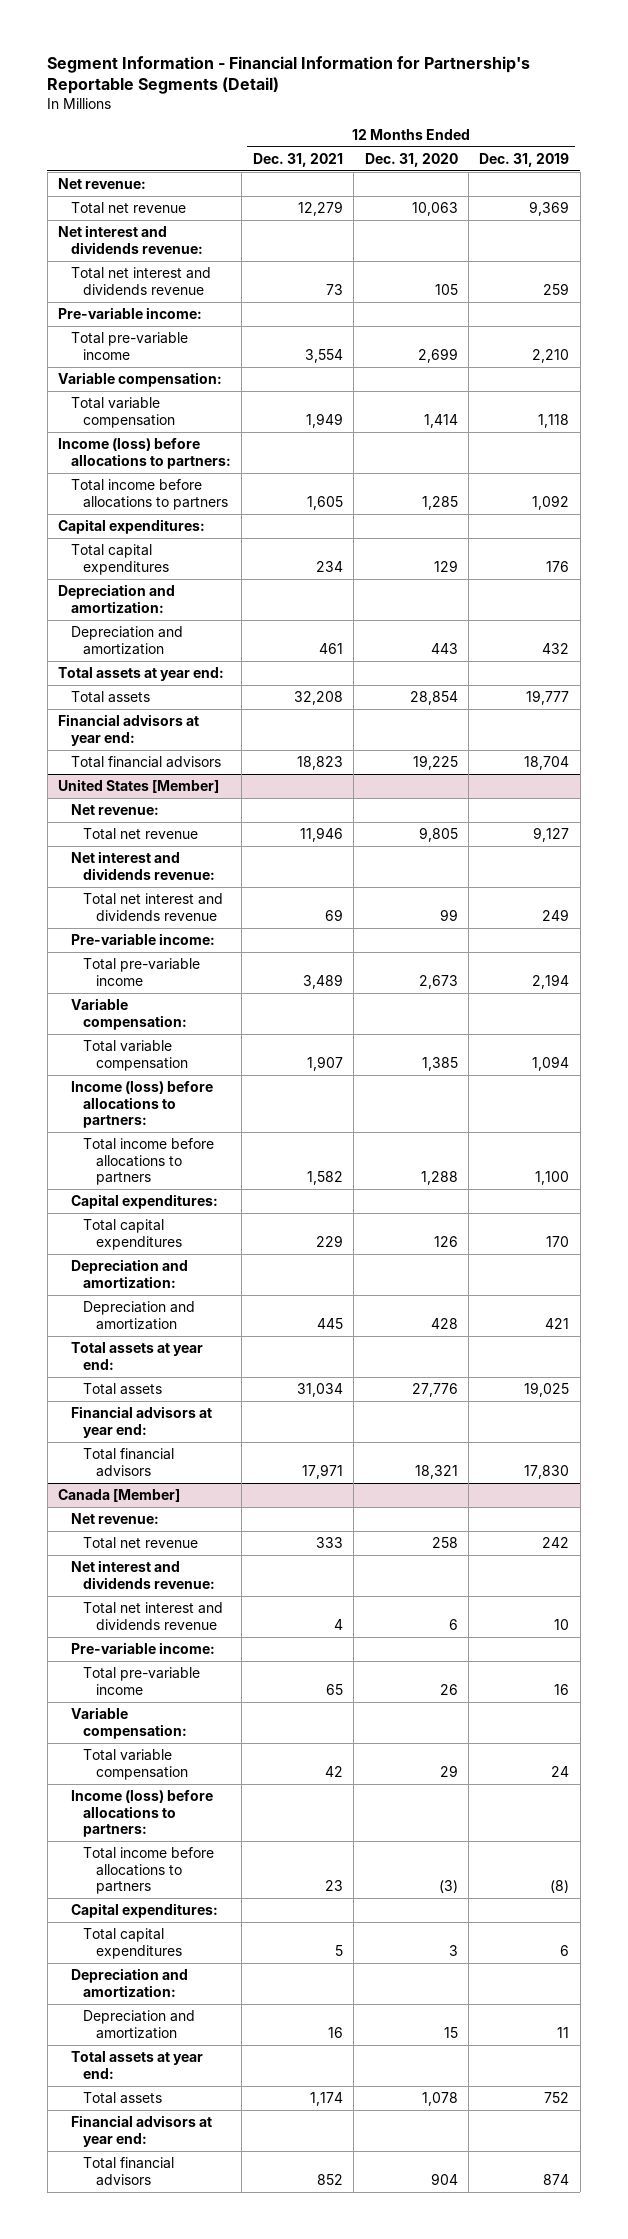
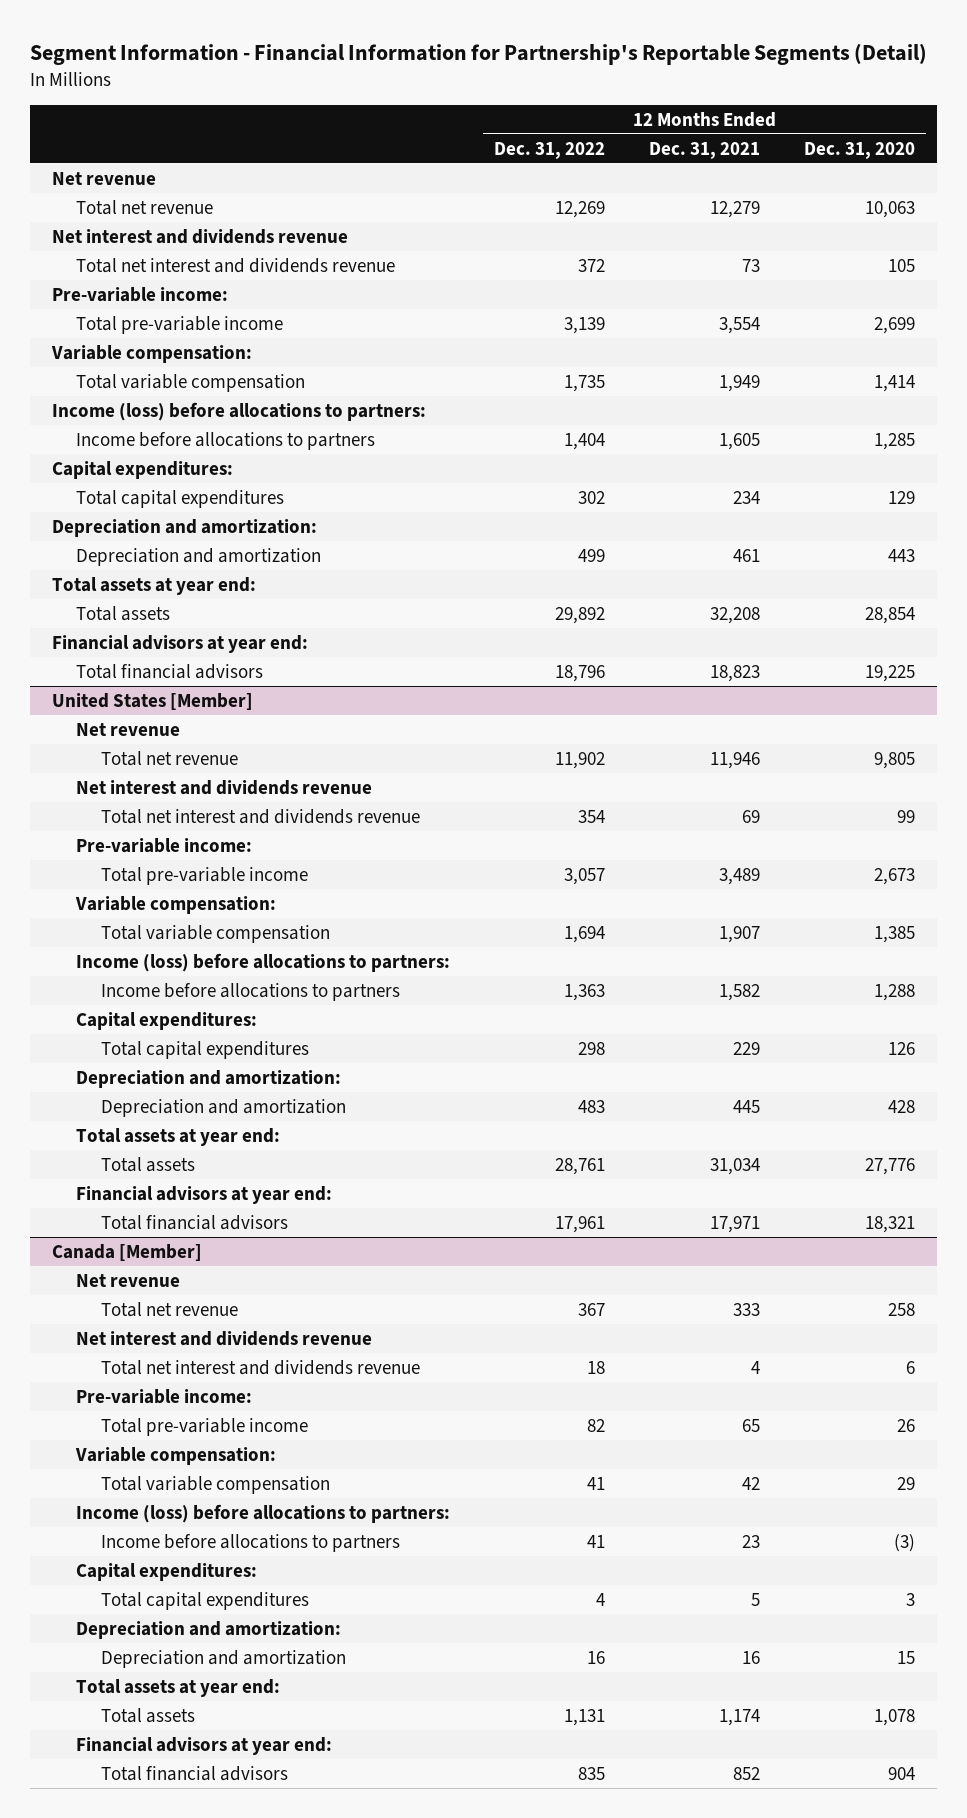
[479,152,570,167] Dec. 31, 2019 -> none
none -> [494,141,606,159] Dec. 31, 2022
[58,178,147,190] Net revenue: -> [51,171,156,185] Net revenue
[58,225,203,254] Net interest and dividends revenue: -> [51,228,348,244] Net interest and dividends revenue
[70,479,229,510] Total income before allocations to partners -> [76,431,376,450] Income before allocations to partners
[70,804,159,816] Net revenue: -> [76,722,181,736] Net revenue
[70,851,216,880] Net interest and dividends revenue: -> [76,779,373,795] Net interest and dividends revenue
[83,1138,215,1186] Total income before allocations to partners -> [100,982,400,1001] Income before allocations to partners
[70,1513,159,1525] Net revenue: -> [76,1273,181,1287] Net revenue
[70,1560,216,1589] Net interest and dividends revenue: -> [76,1330,373,1346] Net interest and dividends revenue
[83,1847,215,1895] Total income before allocations to partners -> [100,1533,400,1552] Income before allocations to partners

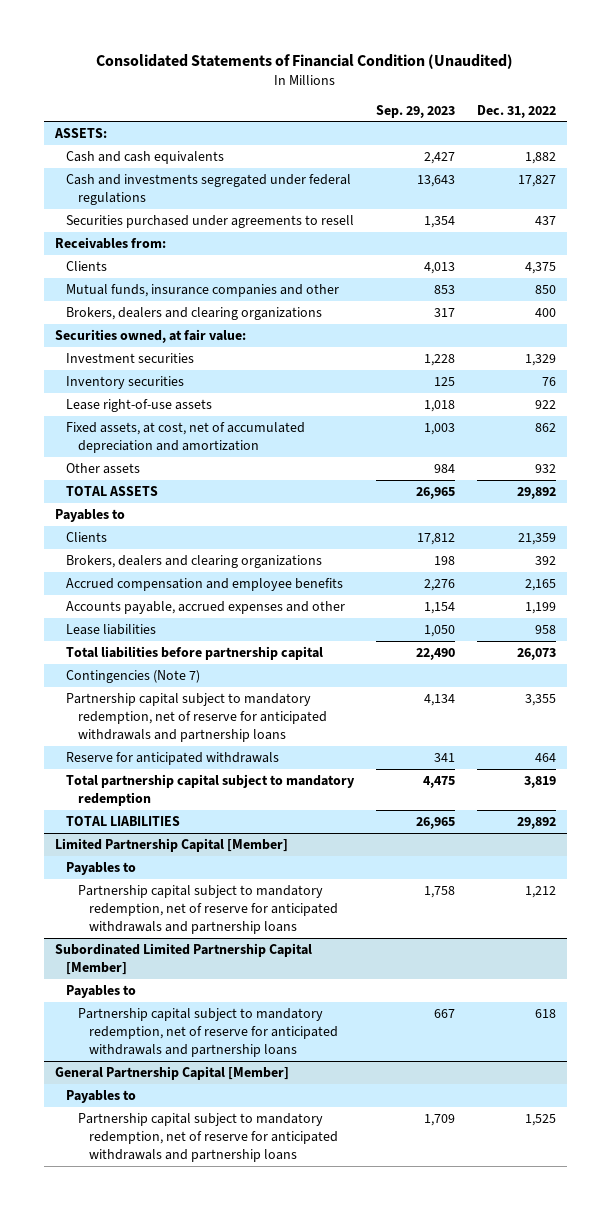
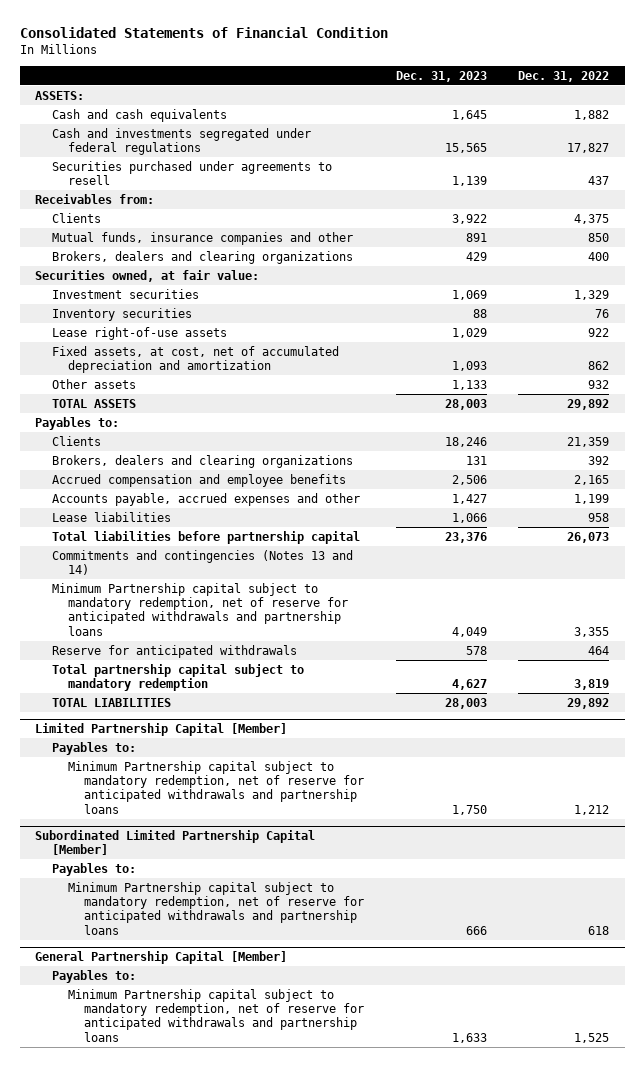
[96,53,514,69] Consolidated Statements of Financial Condition (Unaudited) -> [19,27,388,39] Consolidated Statements of Financial Condition
[376,104,456,118] Sep. 29, 2023 -> none
none -> [395,70,487,82] Dec. 31, 2023
[54,509,125,523] Payables to -> [35,416,120,430] Payables to:
[66,670,201,684] Contingencies (Note 7) -> [51,549,353,576] Commitments and contingencies (Notes 13 and 14)
[66,693,327,743] Partnership capital subject to mandatory redemption, net of reserve for anticipated withdrawals and partnership loans -> [51,582,348,636] Minimum Partnership capital subject to mandatory redemption, net of reserve for anticipated withdrawals and partnership loans
[66,862,137,876] Payables to -> [51,741,136,755] Payables to:
[77,885,339,935] Partnership capital subject to mandatory redemption, net of reserve for anticipated withdrawals and partnership loans -> [67,760,365,814] Minimum Partnership capital subject to mandatory redemption, net of reserve for anticipated withdrawals and partnership loans
[66,985,137,999] Payables to -> [51,862,136,876] Payables to:
[77,1008,339,1058] Partnership capital subject to mandatory redemption, net of reserve for anticipated withdrawals and partnership loans -> [67,881,365,935] Minimum Partnership capital subject to mandatory redemption, net of reserve for anticipated withdrawals and partnership loans
[66,1090,137,1104] Payables to -> [51,969,136,983] Payables to:
[77,1113,339,1163] Partnership capital subject to mandatory redemption, net of reserve for anticipated withdrawals and partnership loans -> [67,988,365,1042] Minimum Partnership capital subject to mandatory redemption, net of reserve for anticipated withdrawals and partnership loans

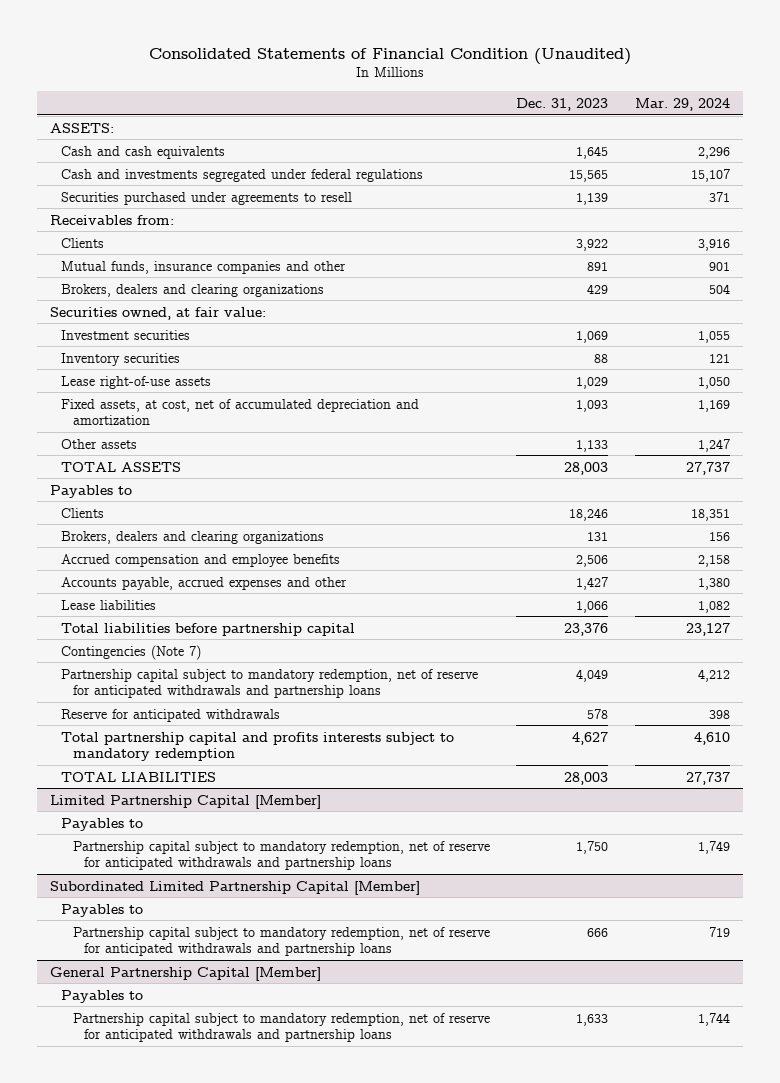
[19,27,388,39] Consolidated Statements of Financial Condition -> [148,47,631,65] Consolidated Statements of Financial Condition (Unaudited)
[518,70,610,82] Dec. 31, 2022 -> none
none -> [634,97,730,111] Mar. 29, 2024
[35,416,120,430] Payables to: -> [50,484,133,498] Payables to
[51,549,353,576] Commitments and contingencies (Notes 13 and 14) -> [61,644,202,660] Contingencies (Note 7)
[51,582,348,636] Minimum Partnership capital subject to mandatory redemption, net of reserve for anticipated withdrawals and partnership loans -> [61,668,479,699] Partnership capital subject to mandatory redemption, net of reserve for anticipated withdrawals and partnership loans
[51,663,304,692] Total partnership capital subject to mandatory redemption -> [61,731,455,762] Total partnership capital and profits interests subject to mandatory redemption
[51,741,136,755] Payables to: -> [61,817,144,831] Payables to
[67,760,365,814] Minimum Partnership capital subject to mandatory redemption, net of reserve for anticipated withdrawals and partnership loans -> [72,840,490,871] Partnership capital subject to mandatory redemption, net of reserve for anticipated withdrawals and partnership loans
[51,862,136,876] Payables to: -> [61,903,144,917] Payables to
[67,881,365,935] Minimum Partnership capital subject to mandatory redemption, net of reserve for anticipated withdrawals and partnership loans -> [72,926,490,957] Partnership capital subject to mandatory redemption, net of reserve for anticipated withdrawals and partnership loans
[51,969,136,983] Payables to: -> [61,989,144,1003] Payables to
[67,988,365,1042] Minimum Partnership capital subject to mandatory redemption, net of reserve for anticipated withdrawals and partnership loans -> [72,1012,490,1043] Partnership capital subject to mandatory redemption, net of reserve for anticipated withdrawals and partnership loans

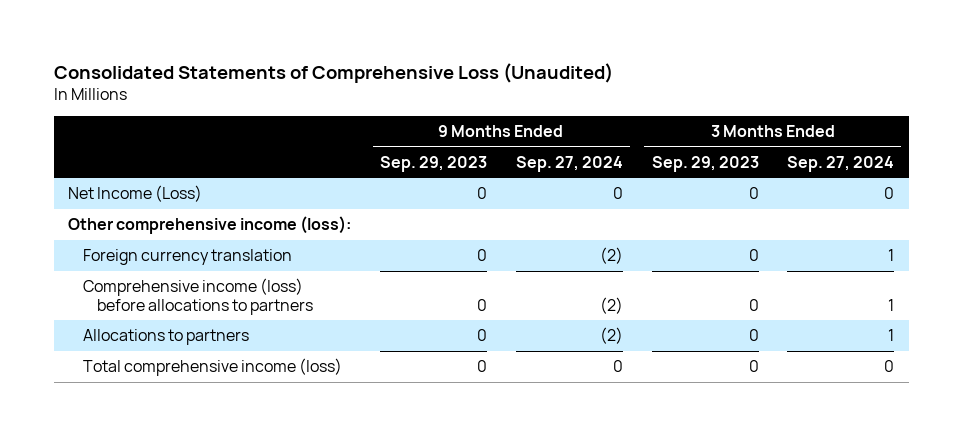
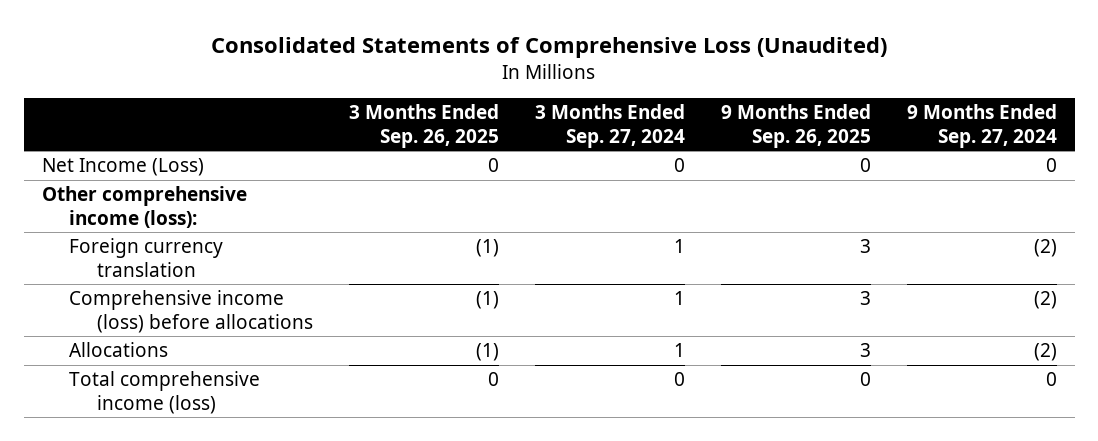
[379,155,487,172] Sep. 29, 2023 -> none
[651,155,759,172] Sep. 29, 2023 -> none
none -> [348,104,499,148] 3 Months Ended Sep. 26, 2025
none -> [720,104,871,148] 9 Months Ended Sep. 26, 2025
[82,329,249,346] Allocations to partners -> none
[82,278,314,315] Comprehensive income (loss) before allocations to partners -> [69,290,314,333] Comprehensive income (loss) before allocations
none -> [69,342,169,358] Allocations

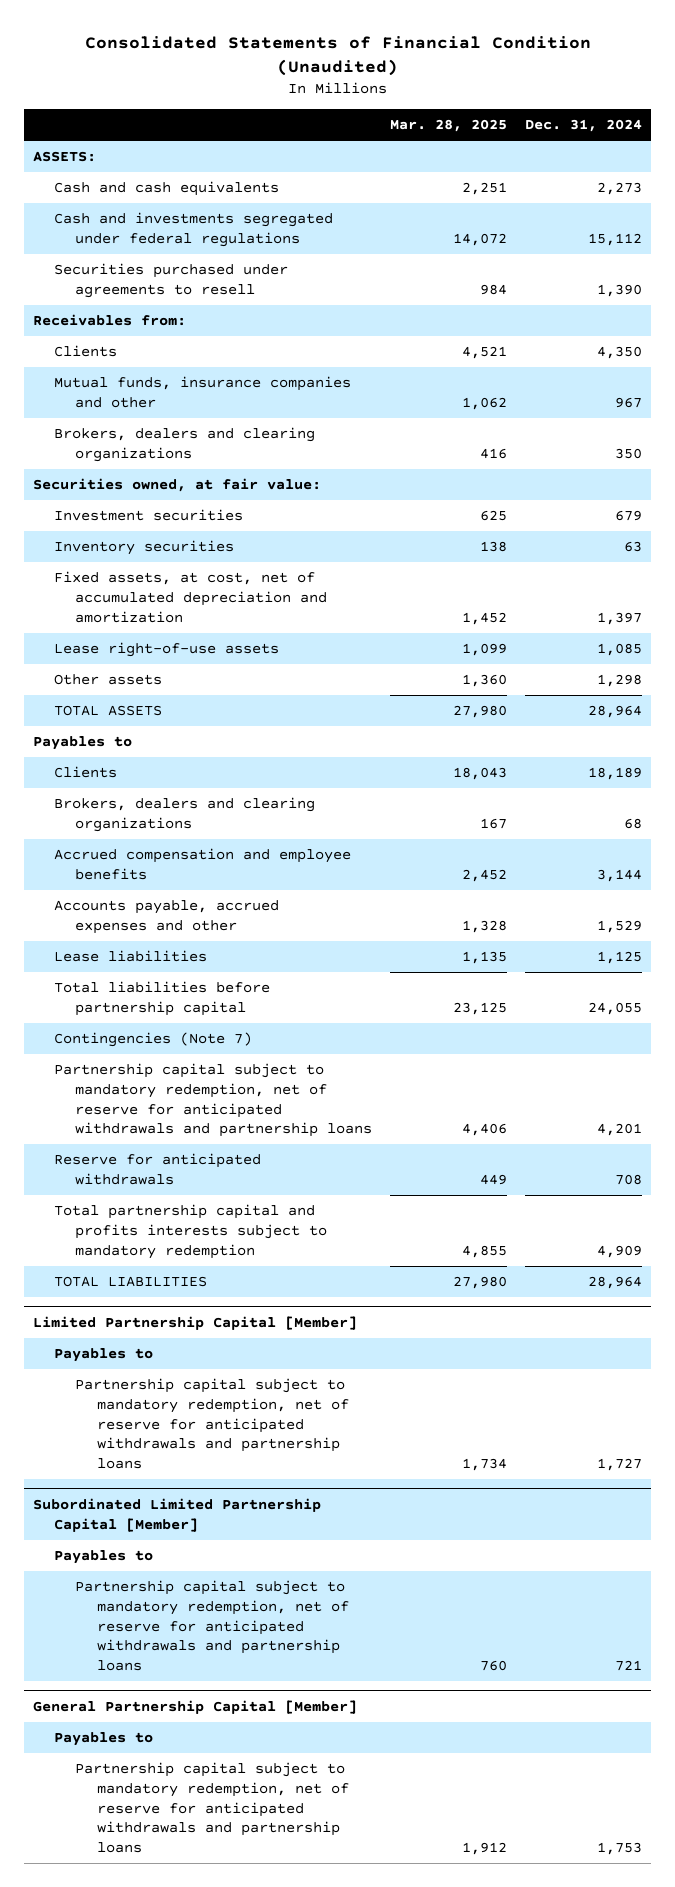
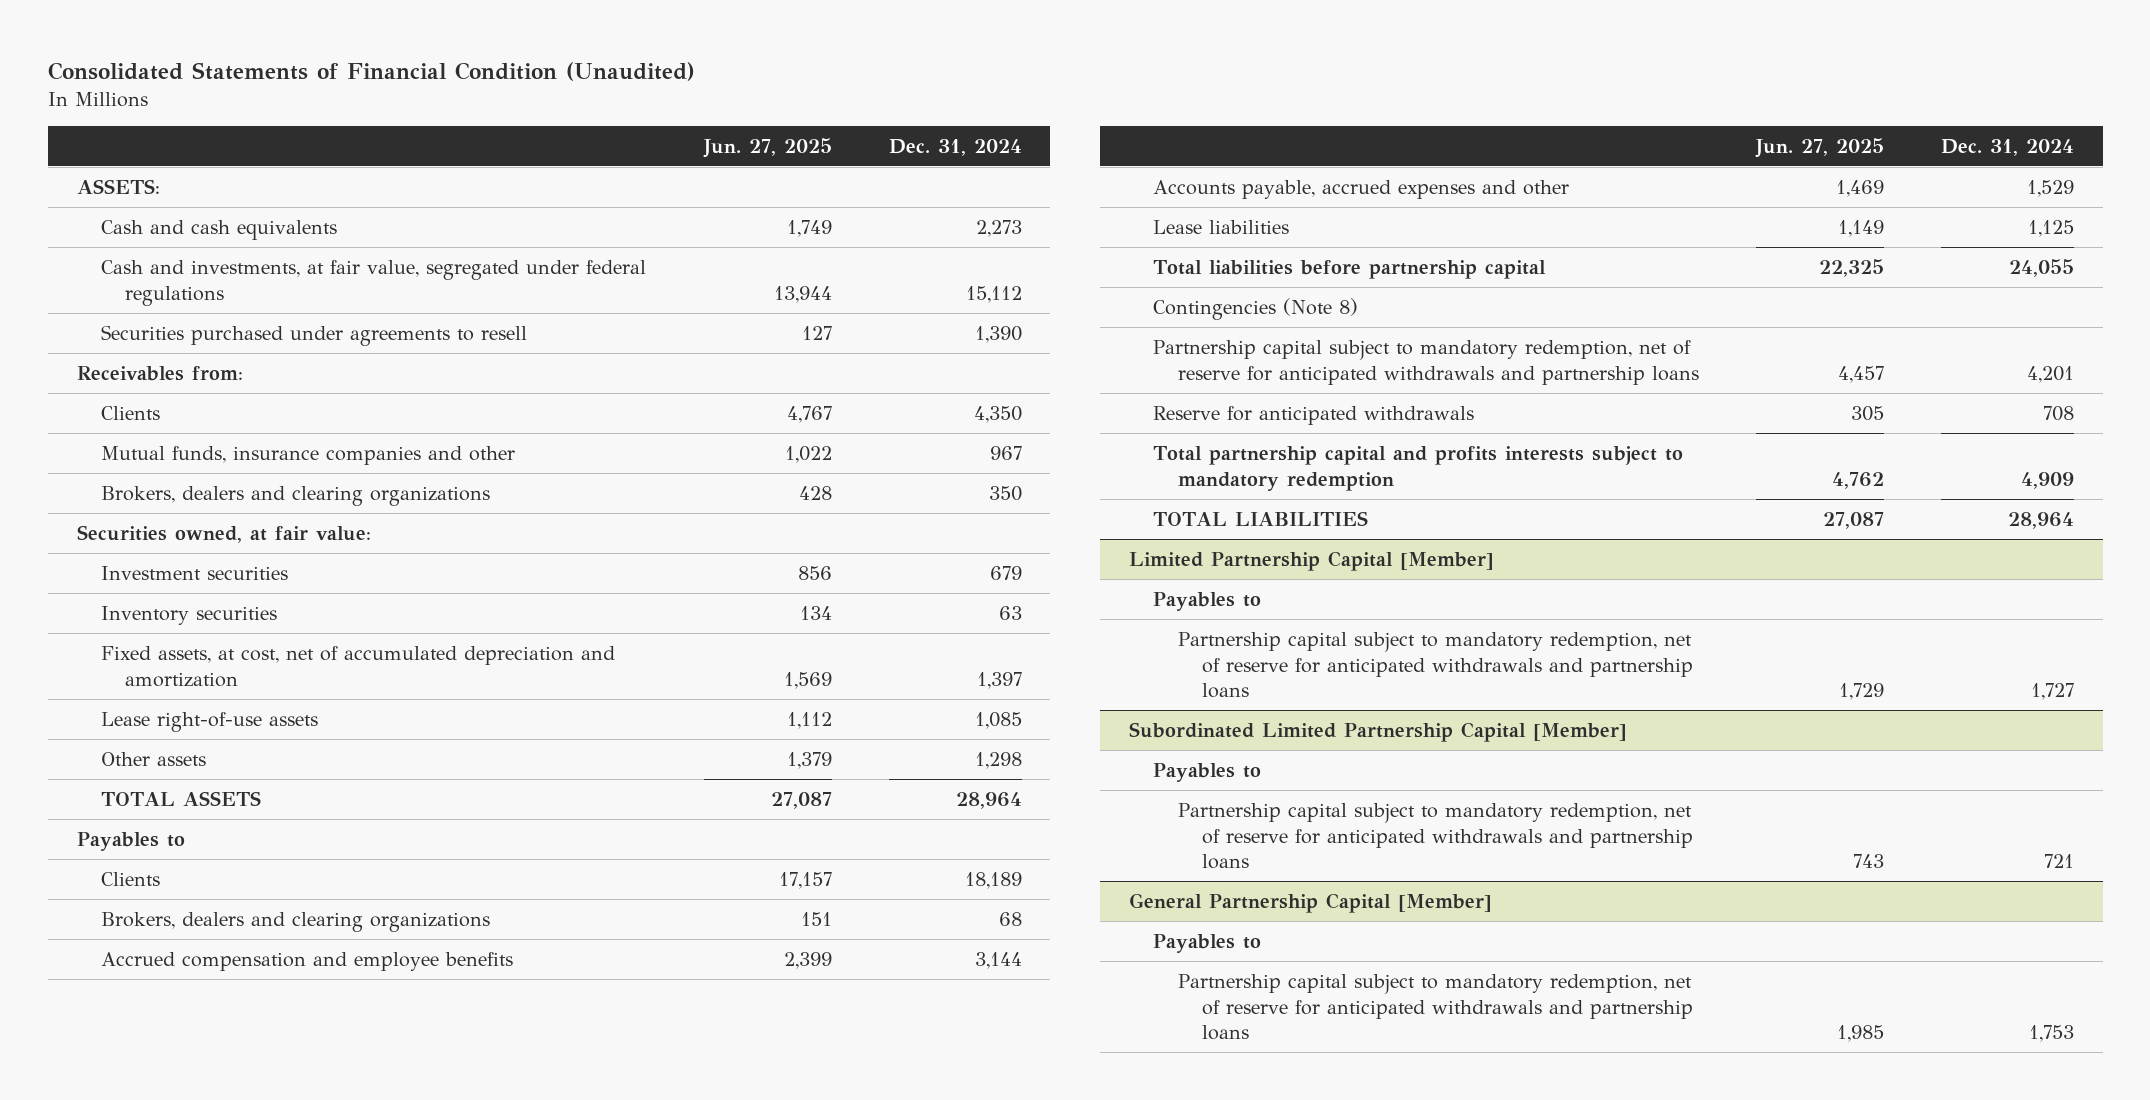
[390,119,508,133] Mar. 28, 2025 -> none
none -> [702,137,832,158] Jun. 27, 2025
[54,212,334,247] Cash and investments segregated under federal regulations -> [100,259,646,306] Cash and investments, at fair value, segregated under federal regulations
[54,1032,253,1048] Contingencies (Note 7) -> [1153,297,1359,320] Contingencies (Note 8)

